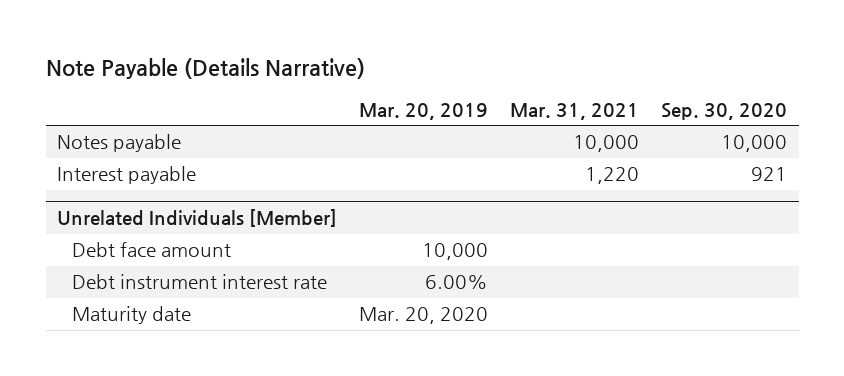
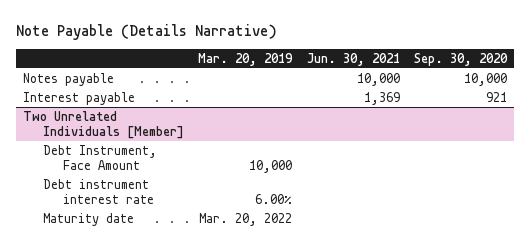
[510,102,640,120] Mar. 31, 2021 -> none
none -> [306,52,400,66] Jun. 30, 2021
[56,209,337,228] Unrelated Individuals [Member] -> [23,110,185,139] Two Unrelated Individuals [Member]
[71,242,231,258] Debt face amount -> [43,144,158,170] Debt Instrument, Face Amount
[358,307,488,325] Mar. 20, 2020 -> [199,212,293,226] Mar. 20, 2022

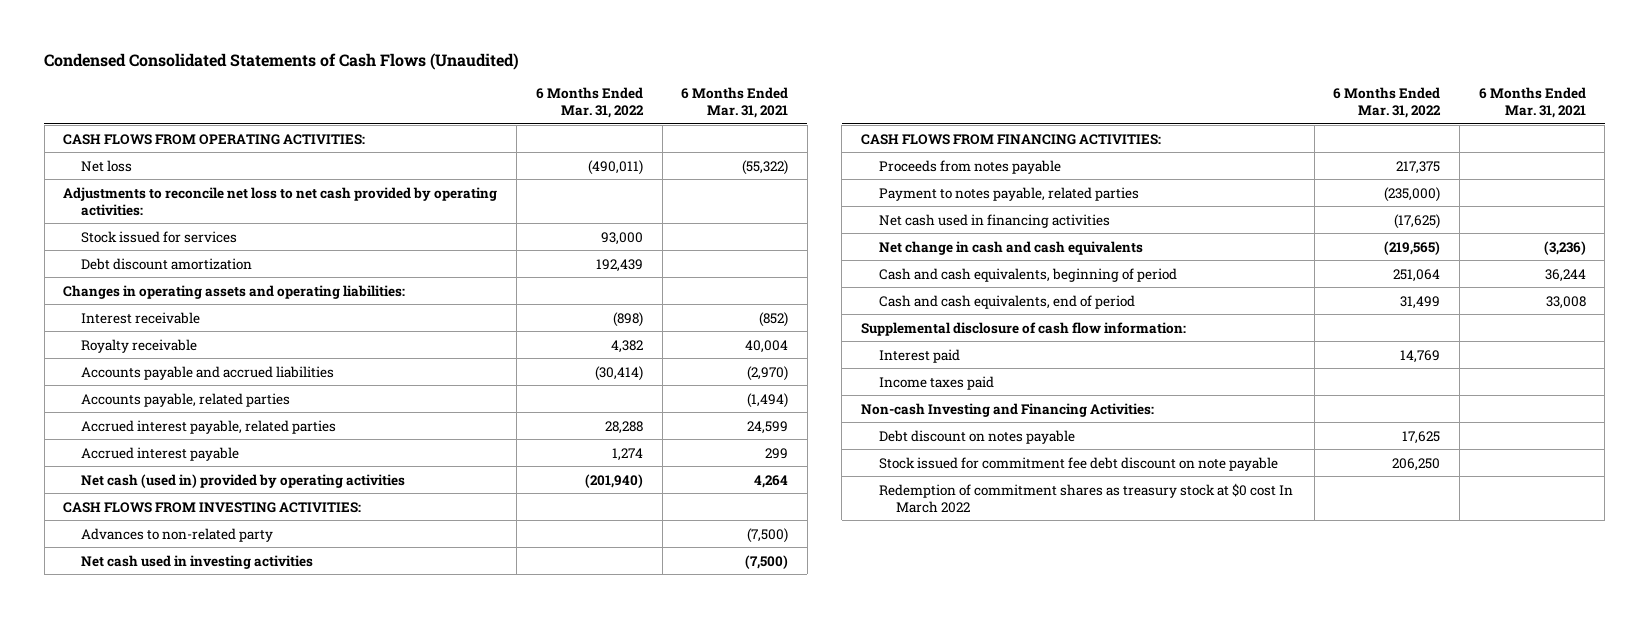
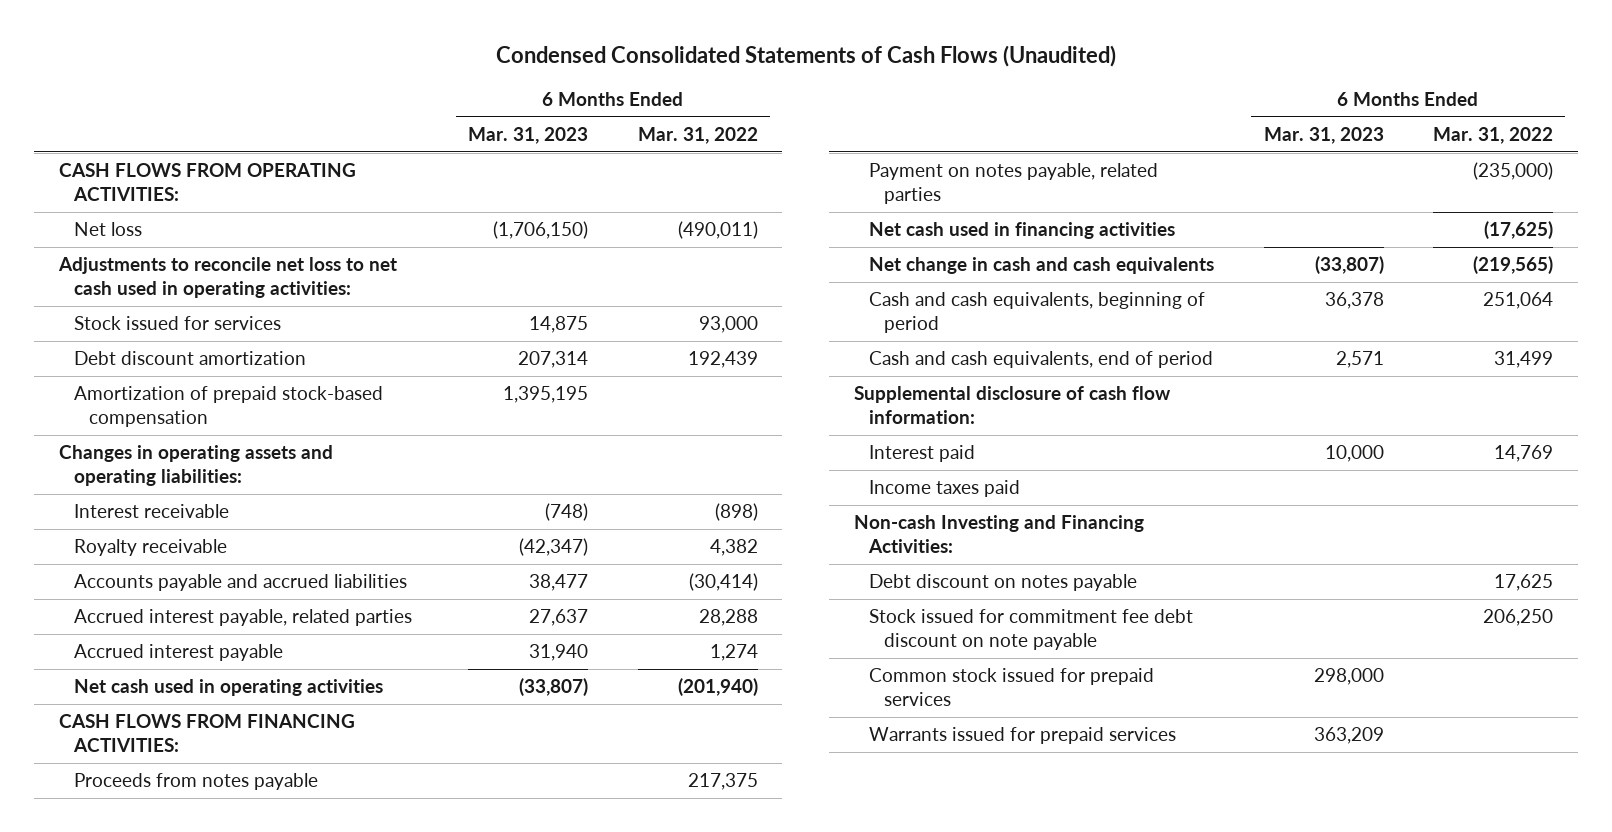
[681,86,789,118] 6 Months Ended Mar. 31, 2021 -> none
none -> [468,127,589,145] Mar. 31, 2023
[63,186,498,216] Adjustments to reconcile net loss to net cash provided by operating activities: -> [57,257,397,299] Adjustments to reconcile net loss to net cash used in operating activities:
none -> [73,386,383,428] Amortization of prepaid stock-based compensation
[81,392,291,407] Accounts payable, related parties -> none
[63,501,362,513] CASH FLOWS FROM INVESTING ACTIVITIES: -> none
[81,527,274,542] Advances to non-related party -> none
[81,554,314,569] Net cash used in investing activities -> none
[81,473,406,488] Net cash (used in) provided by operating activities -> [73,679,383,697] Net cash used in operating activities
[878,186,1139,201] Payment to notes payable, related parties -> [869,163,1159,205] Payment on notes payable, related parties
[878,482,1293,513] Redemption of commitment shares as treasury stock at $0 cost In March 2022 -> none
none -> [869,668,1155,707] Common stock issued for prepaid services
none -> [869,727,1177,745] Warrants issued for prepaid services

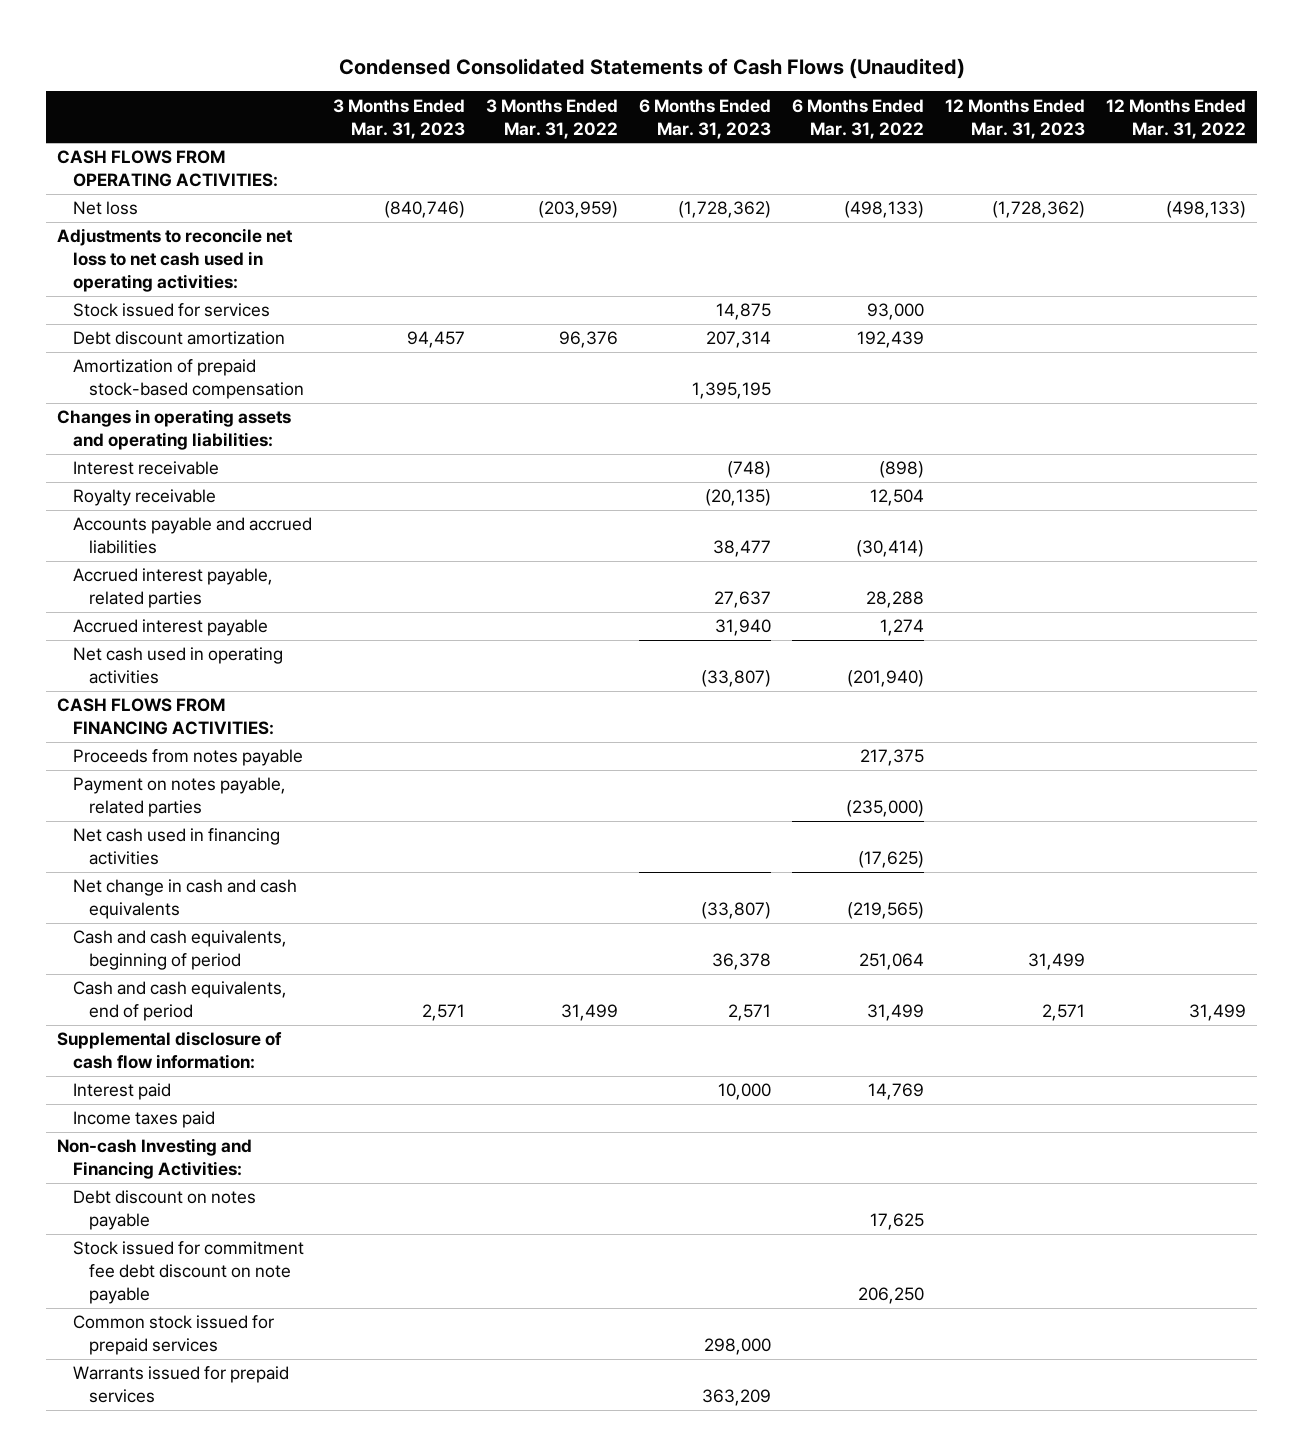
none -> [332,98,465,139] 3 Months Ended Mar. 31, 2023
none -> [485,98,618,139] 3 Months Ended Mar. 31, 2022
none -> [945,98,1086,139] 12 Months Ended Mar. 31, 2023
none -> [1106,98,1247,139] 12 Months Ended Mar. 31, 2022
[493,221,589,240] (1,706,150) -> [678,201,772,219] (1,728,362)
[677,221,758,240] (490,011) -> [844,201,925,219] (498,133)
[519,538,589,557] (42,347) -> [705,489,772,507] (20,135)
[709,539,758,557] 4,382 -> [870,489,925,507] 12,504

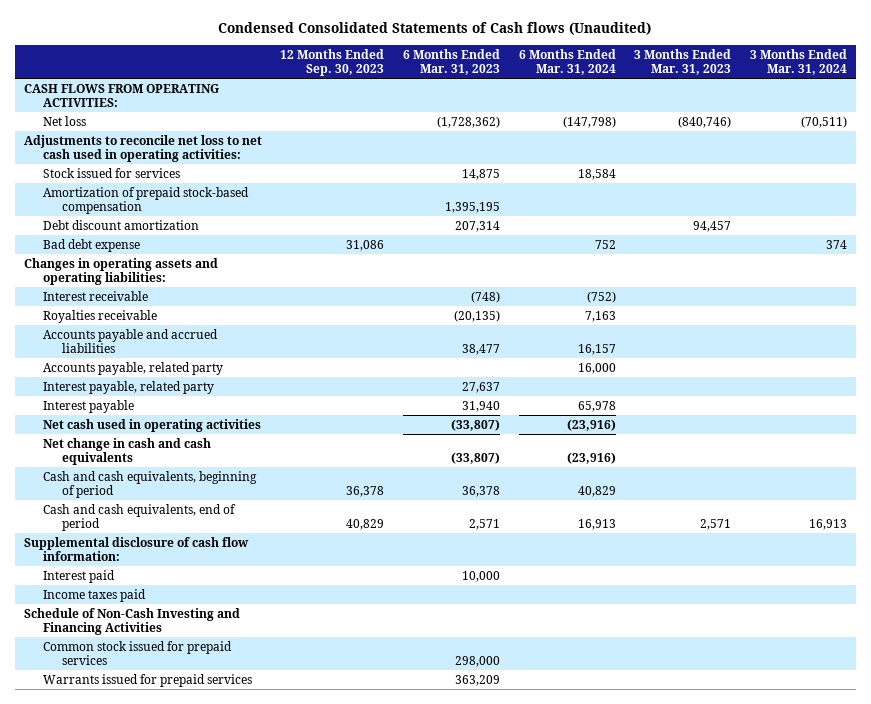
[338,57,965,79] Condensed Consolidated Statements of Cash Flows (Unaudited) -> [218,22,652,36] Condensed Consolidated Statements of Cash flows (Unaudited)
[485,98,618,139] 3 Months Ended Mar. 31, 2022 -> none
[792,98,925,139] 6 Months Ended Mar. 31, 2022 -> none
[945,98,1086,139] 12 Months Ended Mar. 31, 2023 -> none
[1106,98,1247,139] 12 Months Ended Mar. 31, 2022 -> none
none -> [280,48,385,77] 12 Months Ended Sep. 30, 2023
none -> [518,48,616,76] 6 Months Ended Mar. 31, 2024
none -> [749,48,847,76] 3 Months Ended Mar. 31, 2024
[72,331,285,346] Debt discount amortization -> [42,219,199,230] Debt discount amortization
none -> [42,238,140,252] Bad debt expense
[72,489,216,507] Royalty receivable -> [42,309,157,323] Royalties receivable
none -> [42,361,223,375] Accounts payable, related party
[72,568,273,609] Accrued interest payable, related parties -> [42,380,214,394] Interest payable, related party
[72,619,268,637] Accrued interest payable -> [42,399,134,413] Interest payable
[56,698,274,736] CASH FLOWS FROM FINANCING ACTIVITIES: -> none
[72,749,303,767] Proceeds from notes payable -> none
[72,777,286,818] Payment on notes payable, related parties -> none
[72,828,280,866] Net cash used in financing activities -> none
[72,1190,256,1231] Debt discount on notes payable -> none
[72,1241,304,1304] Stock issued for commitment fee debt discount on note payable -> none
[56,1138,252,1180] Non-cash Investing and Financing Activities: -> [23,607,240,636] Schedule of Non-Cash Investing and Financing Activities

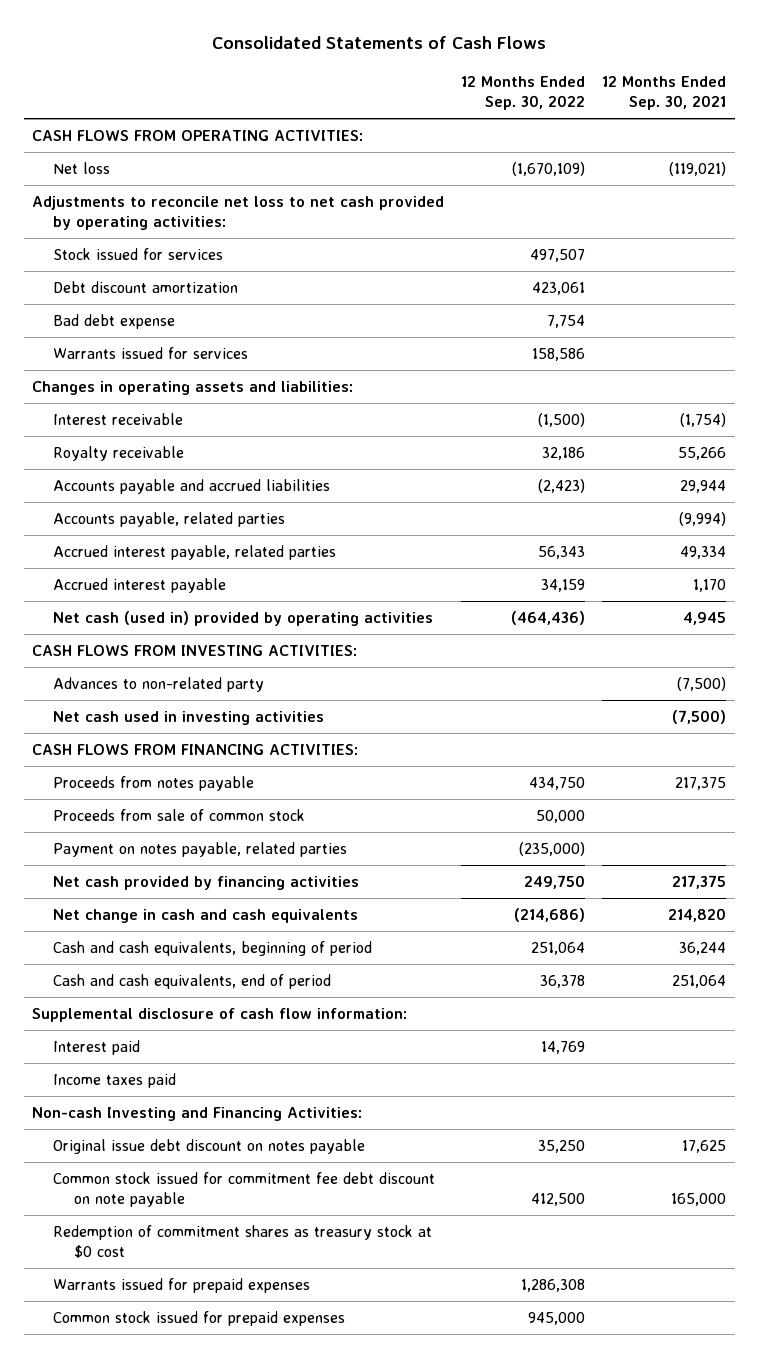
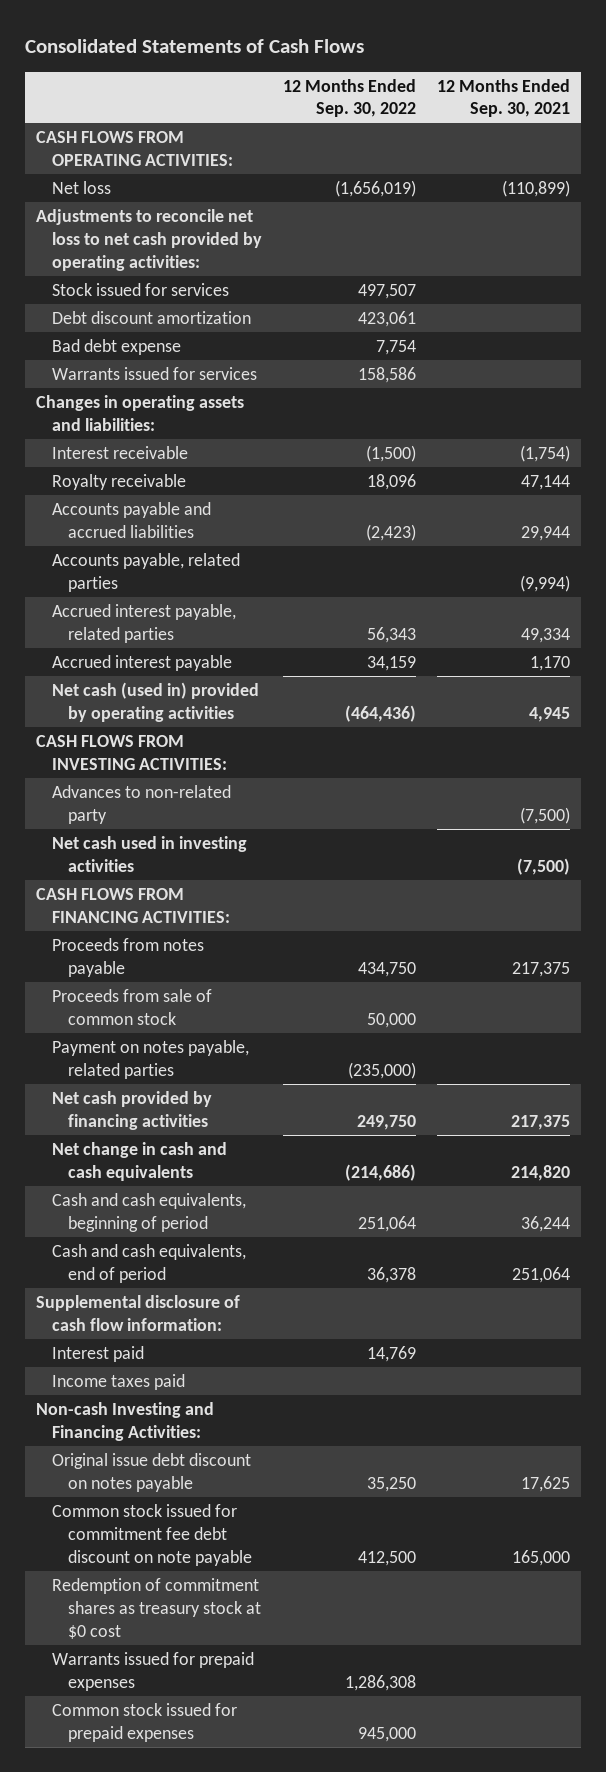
[512,161,586,176] (1,670,109) -> [335,179,417,197] (1,656,019)
[669,161,727,176] (119,021) -> [502,179,571,197] (110,899)
[542,446,586,460] 32,186 -> [367,473,417,490] 18,096
[678,446,727,460] 55,266 -> [521,474,571,490] 47,144

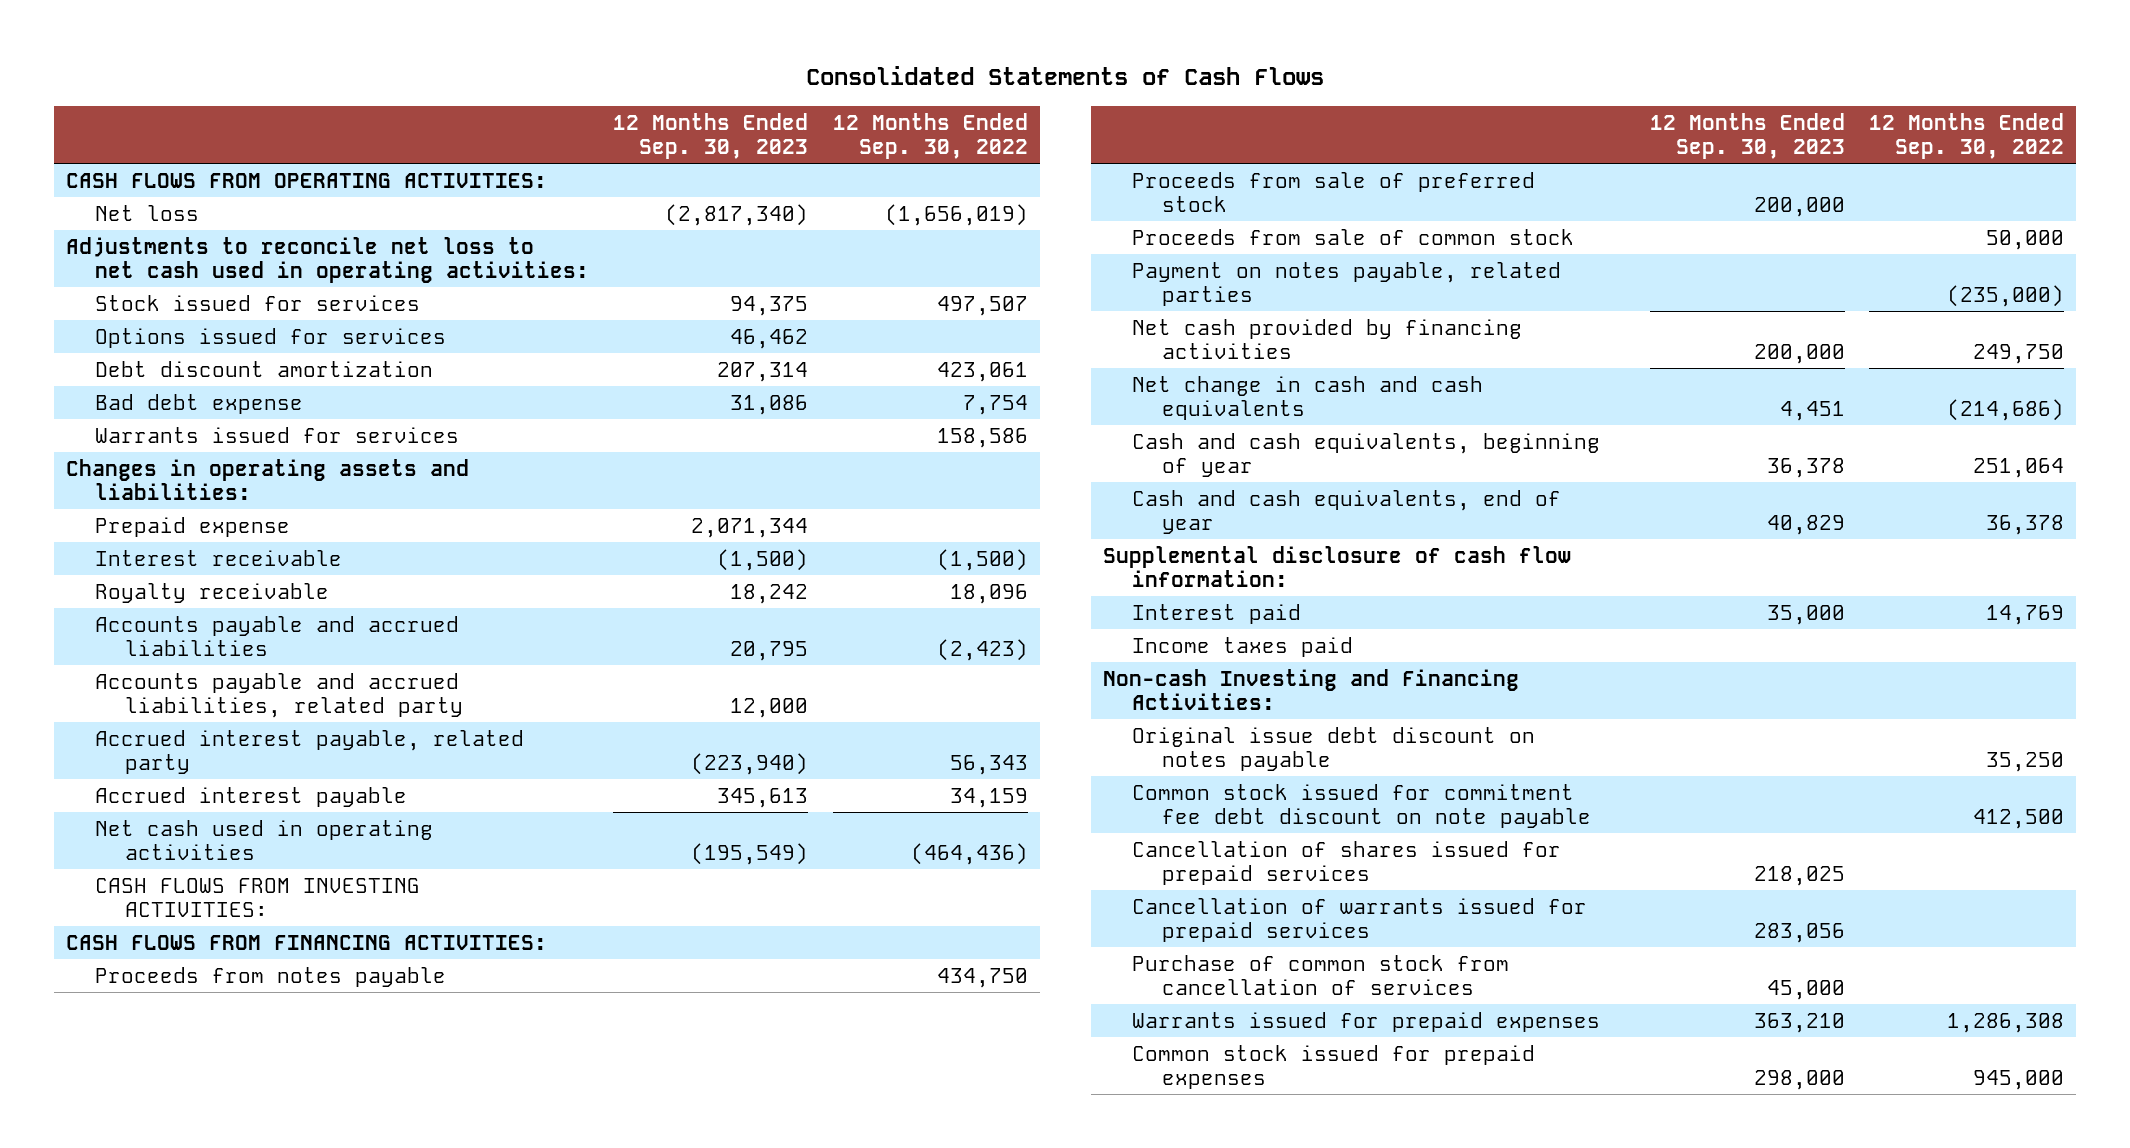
[437,78,571,118] 12 Months Ended Sep. 30, 2021 -> none
none -> [613,112,809,159] 12 Months Ended Sep. 30, 2023
[35,208,262,271] Adjustments to reconcile net loss to net cash provided by operating activities: -> [65,236,590,283] Adjustments to reconcile net loss to net cash used in operating activities:
none -> [95,327,447,348] Options issued for services
none -> [95,516,291,537] Prepaid expense
[51,552,240,592] Accounts payable, related parties -> none
none -> [95,672,464,718] Accounts payable and accrued liabilities, related party
[51,603,236,643] Accrued interest payable, related parties -> [95,729,525,774] Accrued interest payable, related party
[51,681,259,722] Net cash (used in) provided by operating activities -> [95,819,434,860] Net cash used in operating activities
[51,784,231,824] Advances to non-related party -> none
[51,835,247,872] Net cash used in investing activities -> none
none -> [1132,171,1536,212] Proceeds from sale of preferred stock
[51,1192,246,1232] Cash and cash equivalents, beginning of period -> [1132,432,1601,477] Cash and cash equivalents, beginning of year
[51,1243,246,1283] Cash and cash equivalents, end of period -> [1132,489,1562,534] Cash and cash equivalents, end of year
[51,1577,261,1639] Redemption of commitment shares as treasury stock at $0 cost -> none
none -> [1132,840,1562,885] Cancellation of shares issued for prepaid services
none -> [1132,897,1588,942] Cancellation of warrants issued for prepaid services
none -> [1132,954,1510,995] Purchase of common stock from cancellation of services

